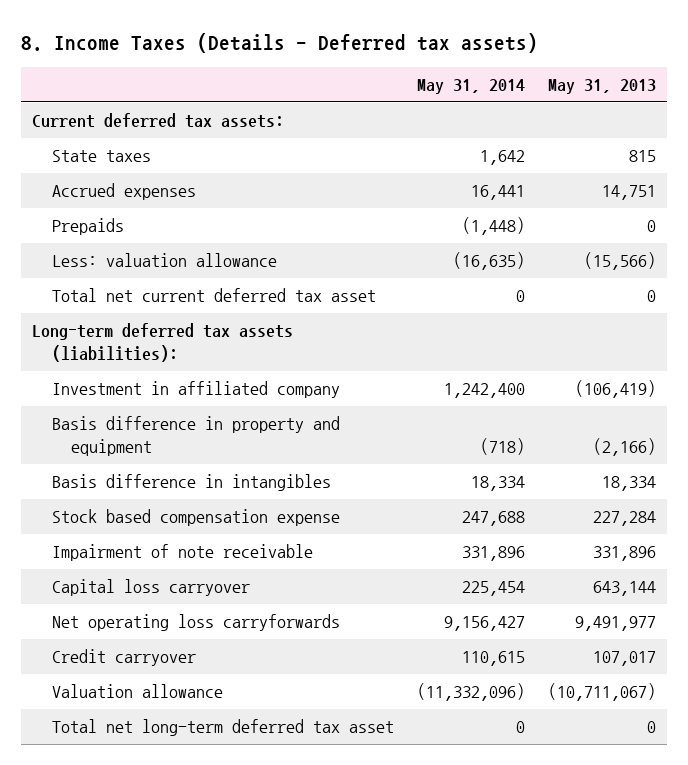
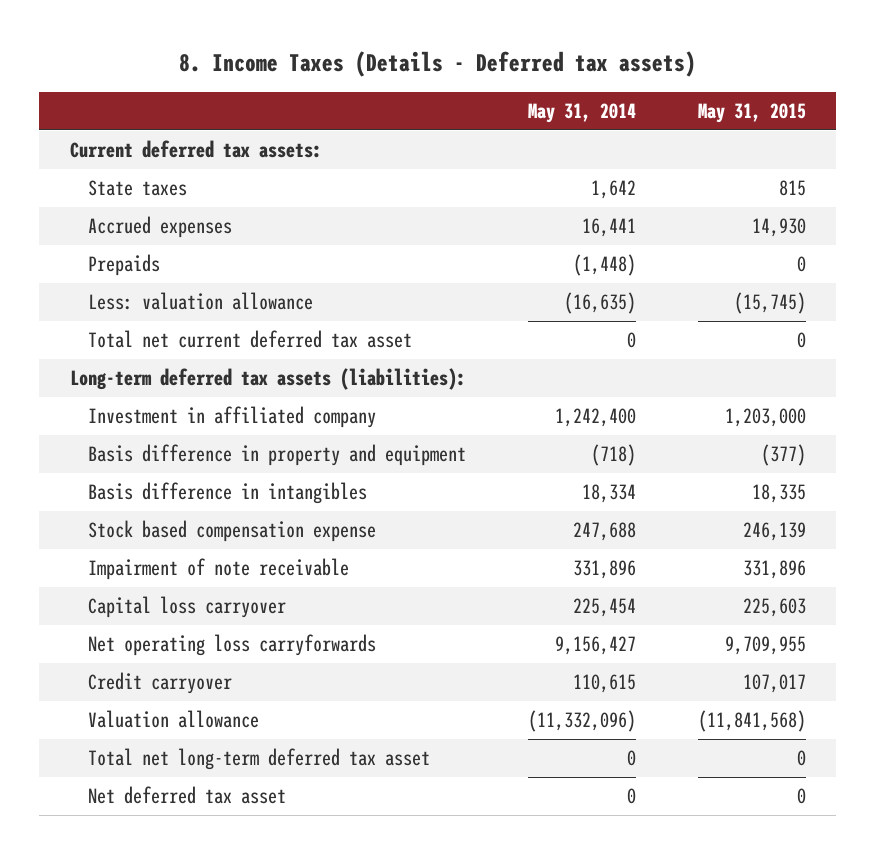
[547,79,656,95] May 31, 2013 -> none
none -> [697,103,806,124] May 31, 2015
none -> [87,786,286,805] Net deferred tax asset

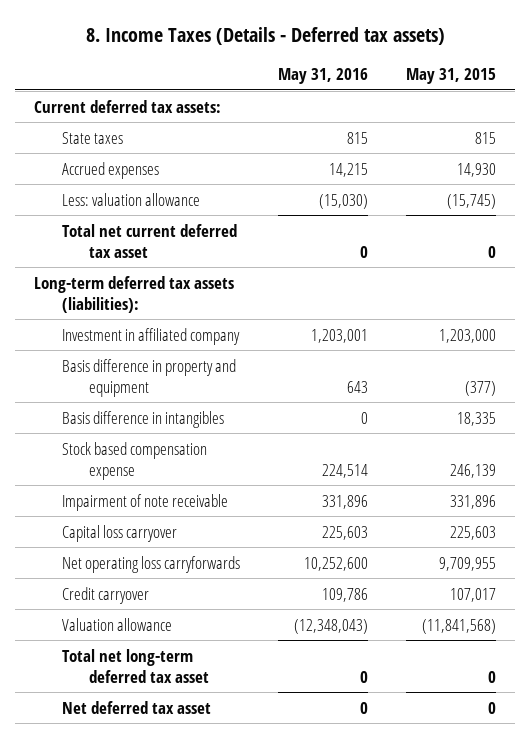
[527,103,636,124] May 31, 2014 -> none
none -> [277,68,368,85] May 31, 2016
[87,254,160,277] Prepaids -> none

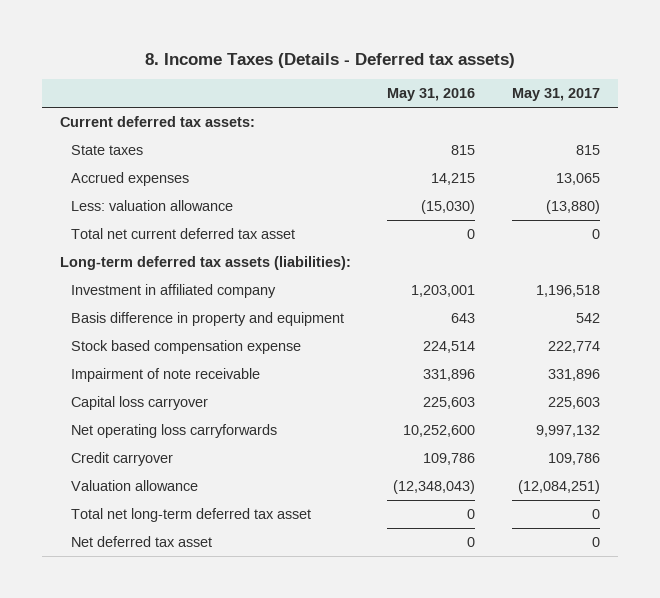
[405,68,496,85] May 31, 2015 -> none
none -> [511,88,600,102] May 31, 2017
[61,410,224,428] Basis difference in intangibles -> none

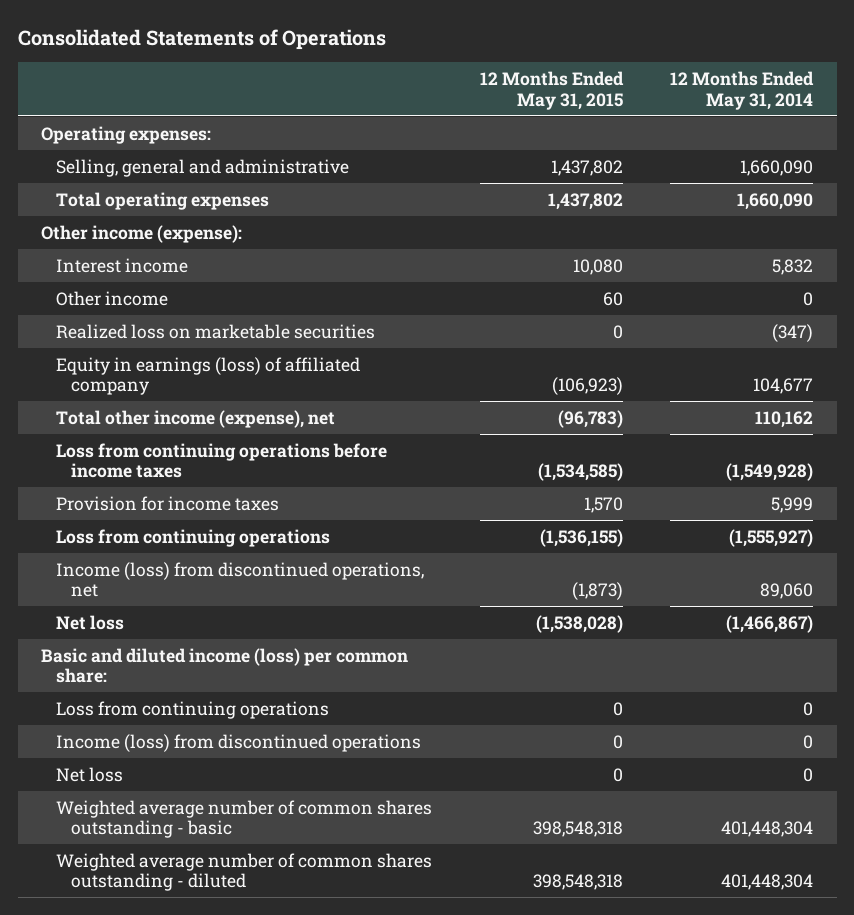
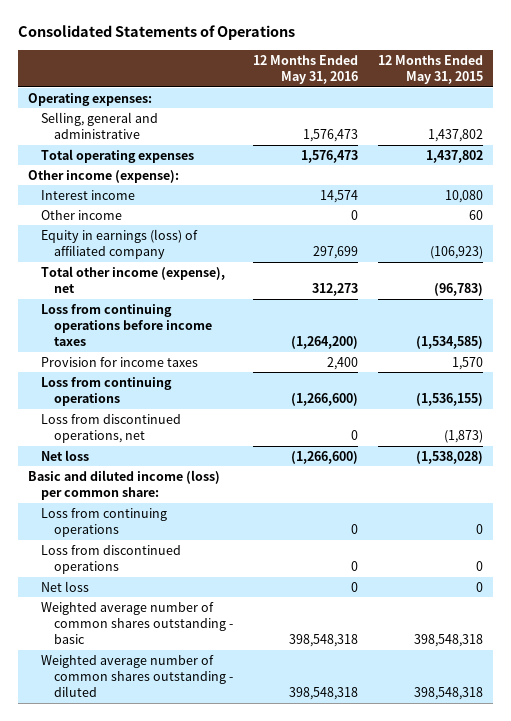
[669,70,814,110] 12 Months Ended May 31, 2014 -> none
none -> [253,54,359,85] 12 Months Ended May 31, 2016
[56,323,376,339] Realized loss on marketable securities -> none
[56,561,425,598] Income (loss) from discontinued operations, net -> [41,413,182,444] Loss from discontinued operations, net
[56,733,422,752] Income (loss) from discontinued operations -> [41,544,182,575] Loss from discontinued operations

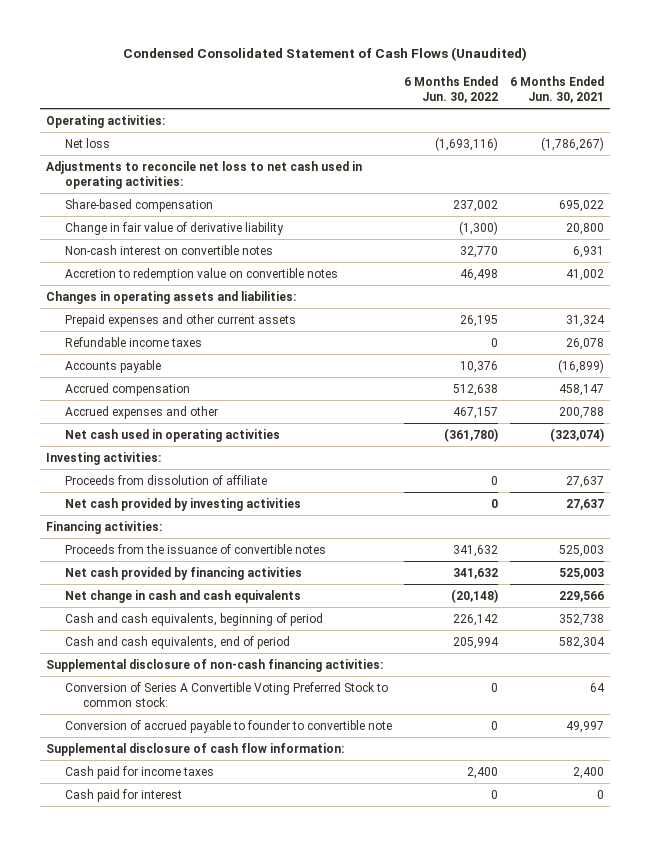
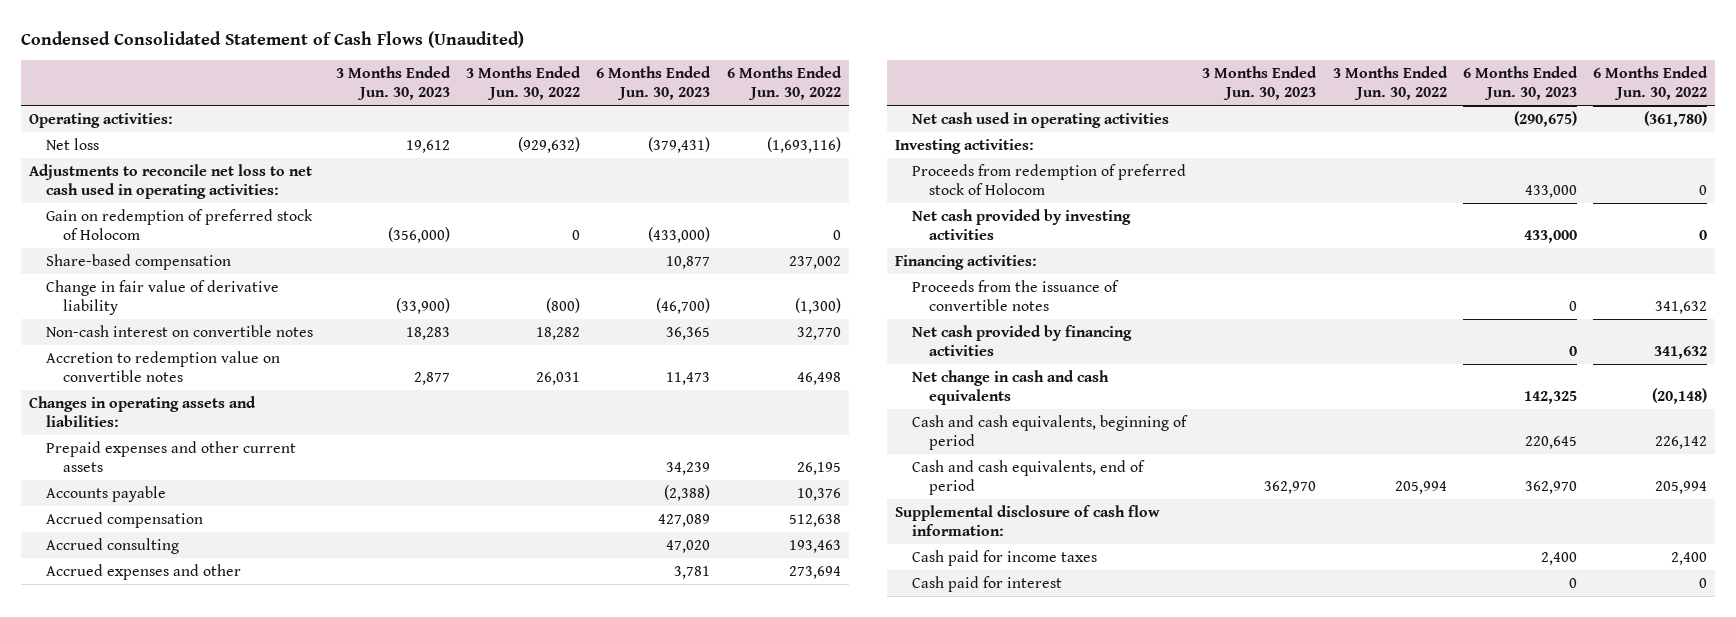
[510,75,605,103] 6 Months Ended Jun. 30, 2021 -> none
none -> [336,65,452,100] 3 Months Ended Jun. 30, 2023
none -> [466,65,582,100] 3 Months Ended Jun. 30, 2022
none -> [596,65,712,100] 6 Months Ended Jun. 30, 2023
none -> [45,208,313,240] Gain on redemption of preferred stock of Holocom
[64,336,202,347] Refundable income taxes -> none
none -> [45,537,179,554] Accrued consulting
[452,406,498,419] 467,157 -> [788,565,841,579] 273,694
[64,474,267,485] Proceeds from dissolution of affiliate -> none
none -> [912,163,1187,195] Proceeds from redemption of preferred stock of Holocom
[46,658,384,672] Supplemental disclosure of non-cash financing activities: -> none
[64,681,388,707] Conversion of Series A Convertible Voting Preferred Stock to common stock: -> none
[64,719,392,733] Conversion of accrued payable to founder to convertible note -> none

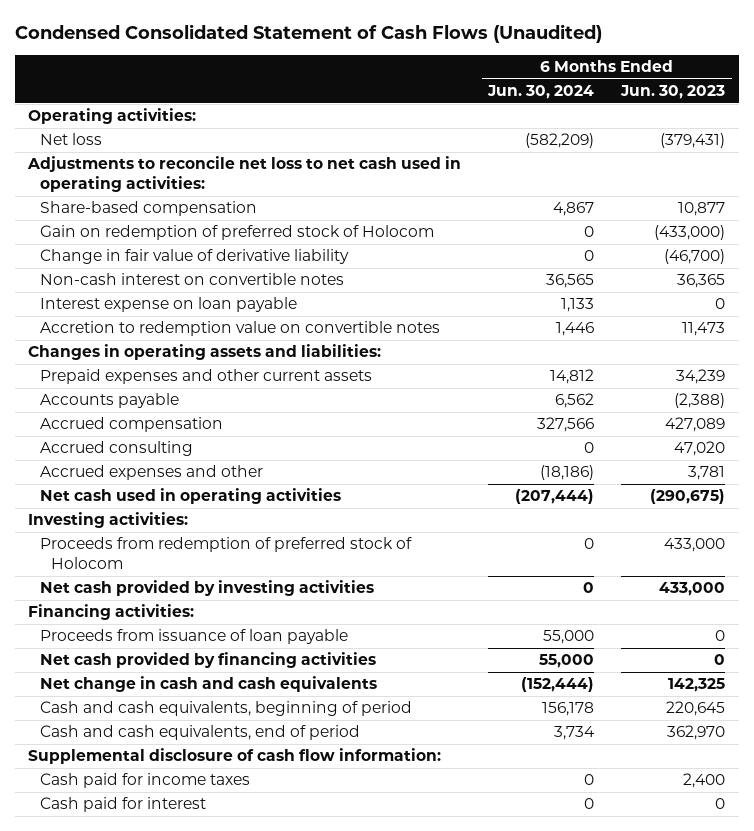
[336,65,452,100] 3 Months Ended Jun. 30, 2023 -> none
[466,65,582,100] 3 Months Ended Jun. 30, 2022 -> none
[726,65,842,100] 6 Months Ended Jun. 30, 2022 -> none
none -> [487,85,595,100] Jun. 30, 2024
[45,208,313,240] Gain on redemption of preferred stock of Holocom -> [39,225,434,241] Gain on redemption of preferred stock of Holocom
none -> [39,297,297,313] Interest expense on loan payable
[912,279,1120,311] Proceeds from the issuance of convertible notes -> none
none -> [39,629,348,645] Proceeds from issuance of loan payable

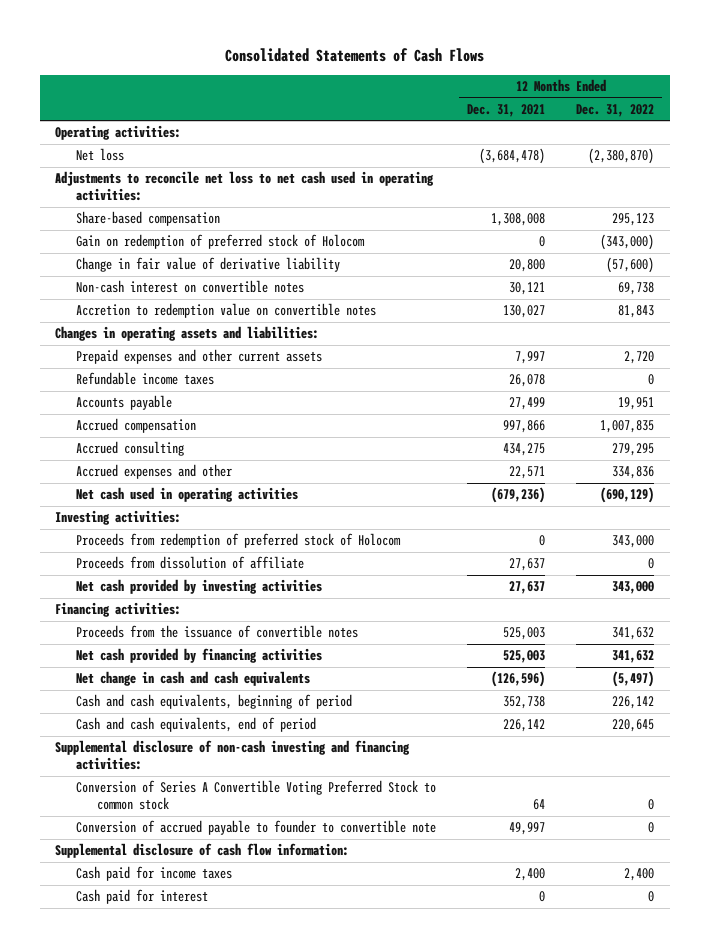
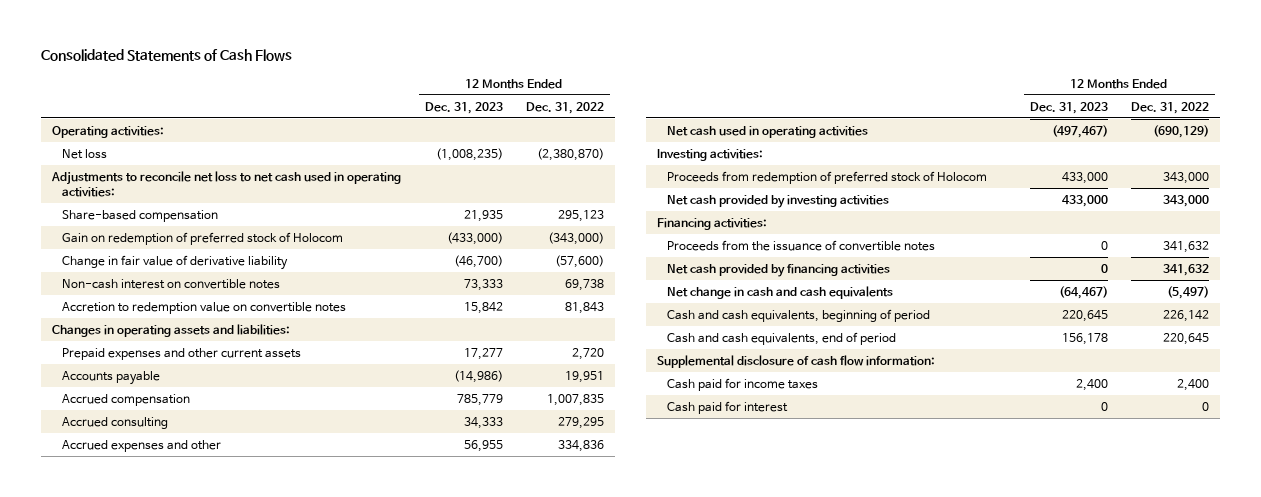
[467,103,546,117] Dec. 31, 2021 -> none
none -> [424,101,503,114] Dec. 31, 2023
[76,372,215,386] Refundable income taxes -> none
[76,556,305,570] Proceeds from dissolution of affiliate -> none
[55,740,411,771] Supplemental disclosure of non-cash investing and financing activities: -> none
[76,780,437,811] Conversion of Series A Convertible Voting Preferred Stock to common stock -> none
[76,820,437,836] Conversion of accrued payable to founder to convertible note -> none

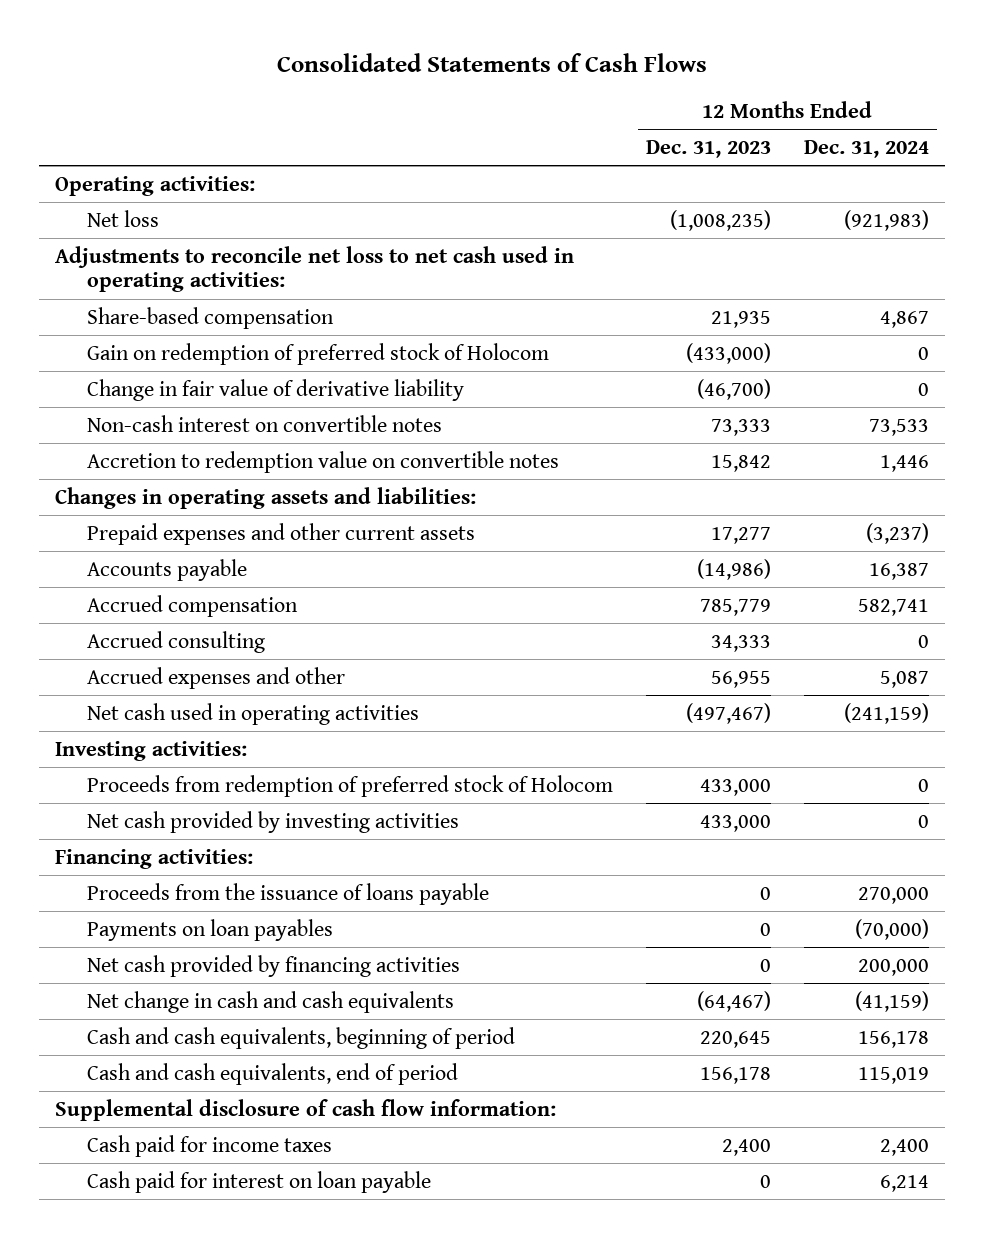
[525,101,604,114] Dec. 31, 2022 -> none
none -> [803,140,929,159] Dec. 31, 2024
[667,239,936,251] Proceeds from the issuance of convertible notes -> [87,882,490,905] Proceeds from the issuance of loans payable
none -> [87,918,334,941] Payments on loan payables
[667,400,789,414] Cash paid for interest -> [87,1170,432,1193] Cash paid for interest on loan payable

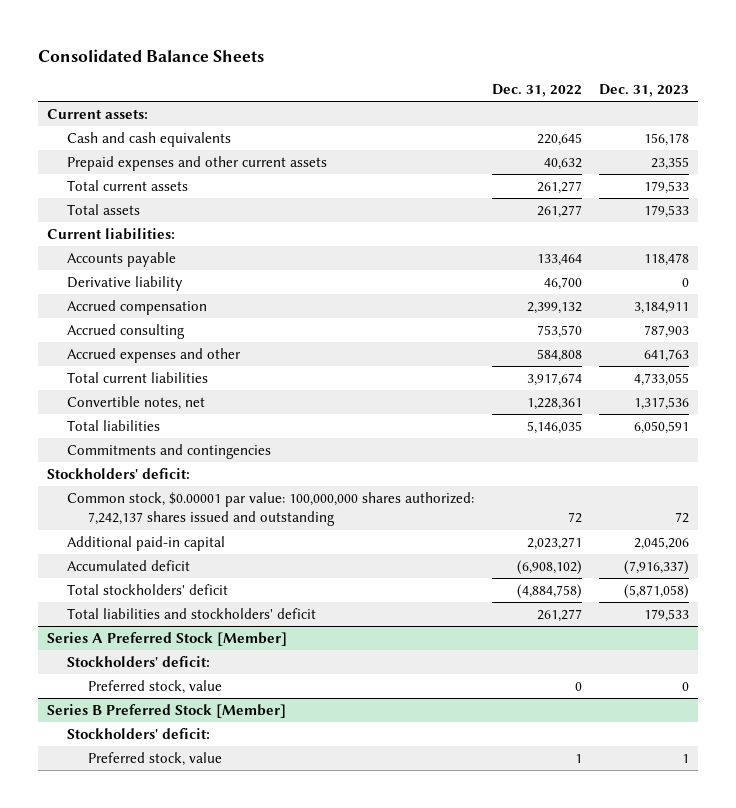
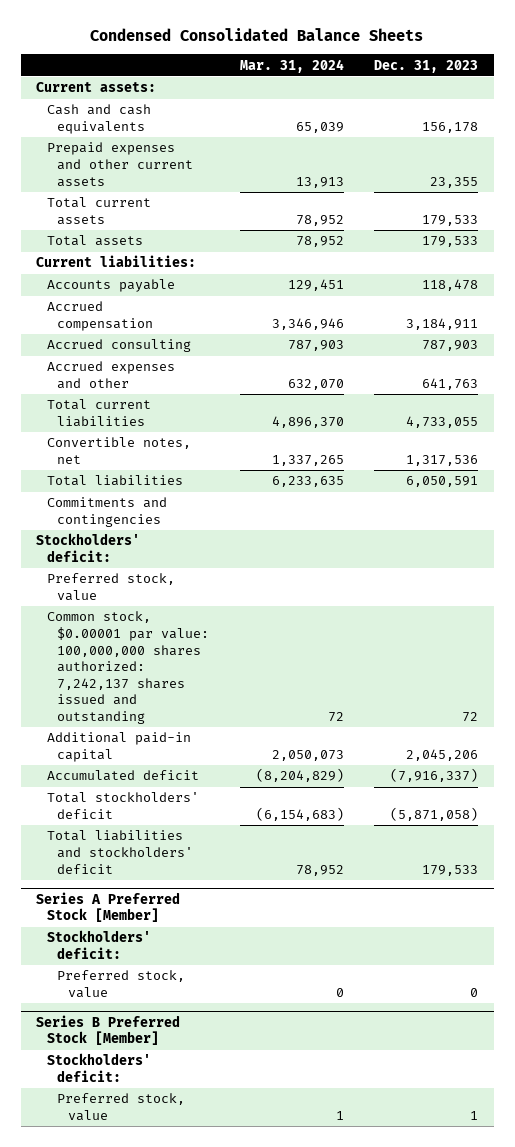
[38,48,265,62] Consolidated Balance Sheets -> [90,28,424,42] Condensed Consolidated Balance Sheets
[491,83,582,97] Dec. 31, 2022 -> none
none -> [239,58,344,73] Mar. 31, 2024
[67,276,184,292] Derivative liability -> none
none -> [46,573,175,601] Preferred stock, value

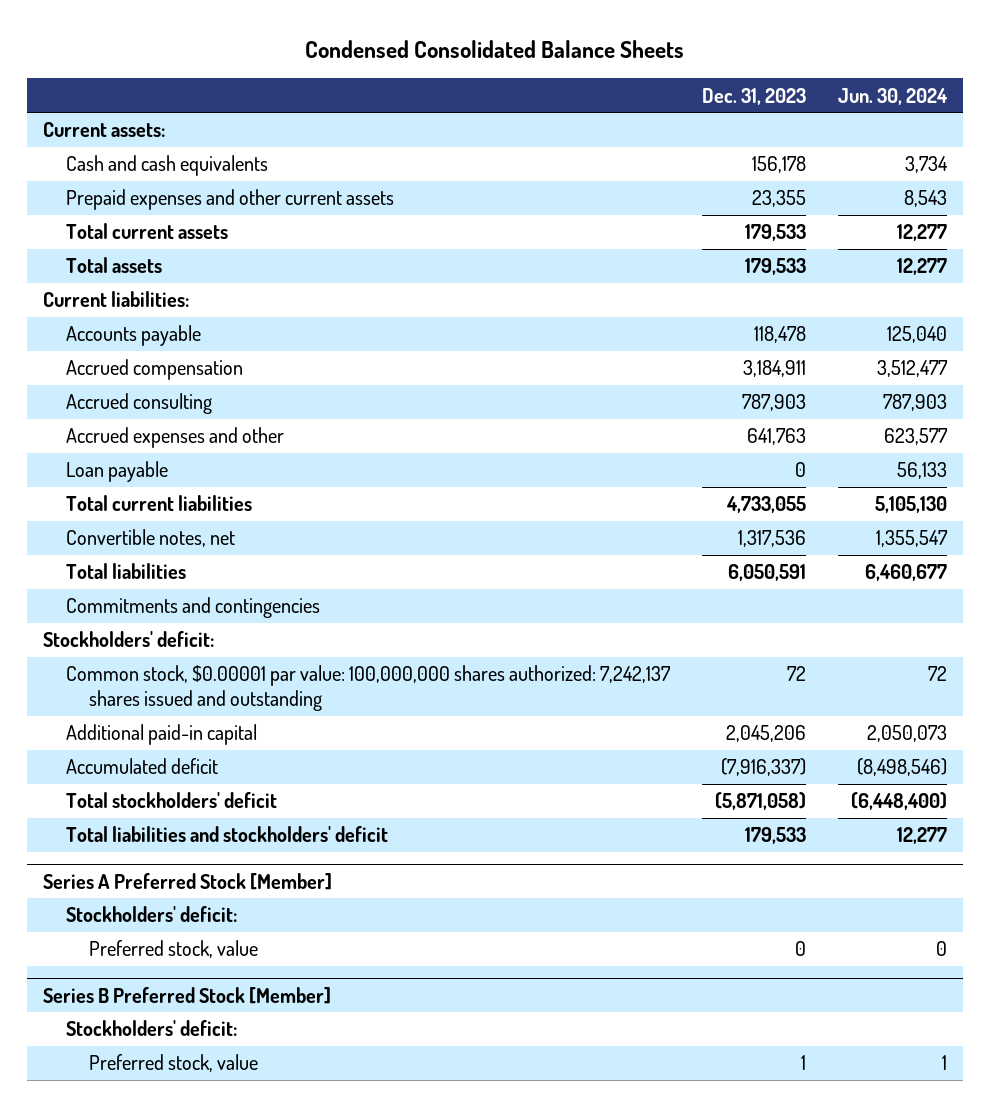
[239,58,344,73] Mar. 31, 2024 -> none
none -> [838,87,949,105] Jun. 30, 2024
none -> [66,461,169,483] Loan payable
[46,573,175,601] Preferred stock, value -> none

